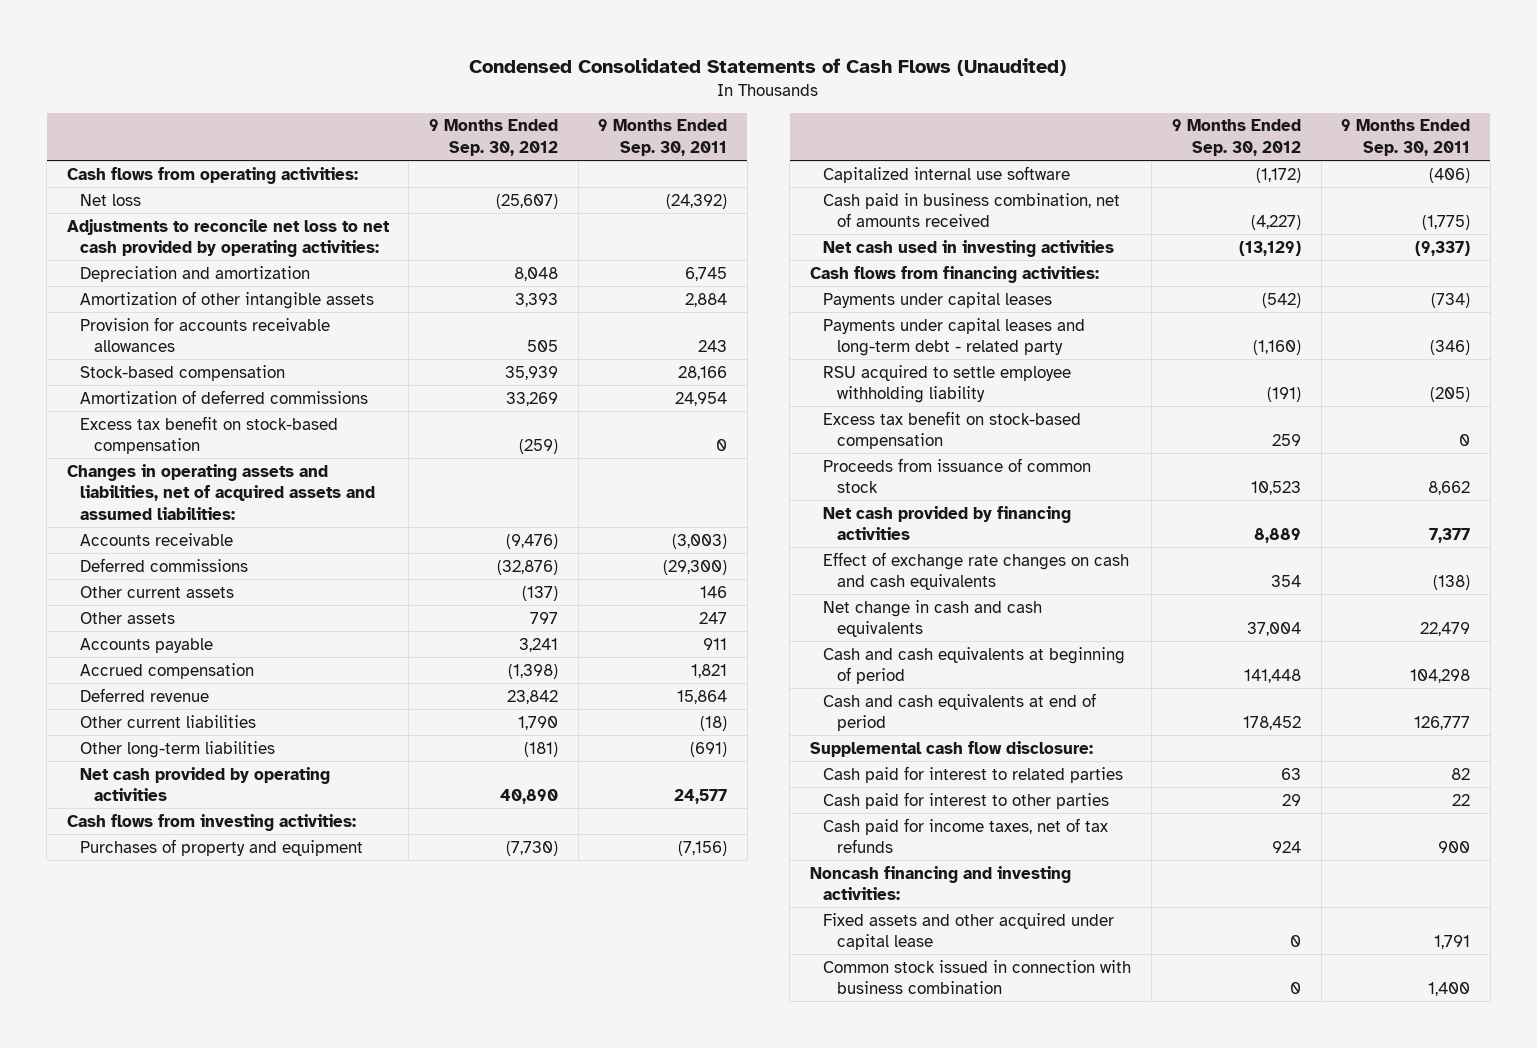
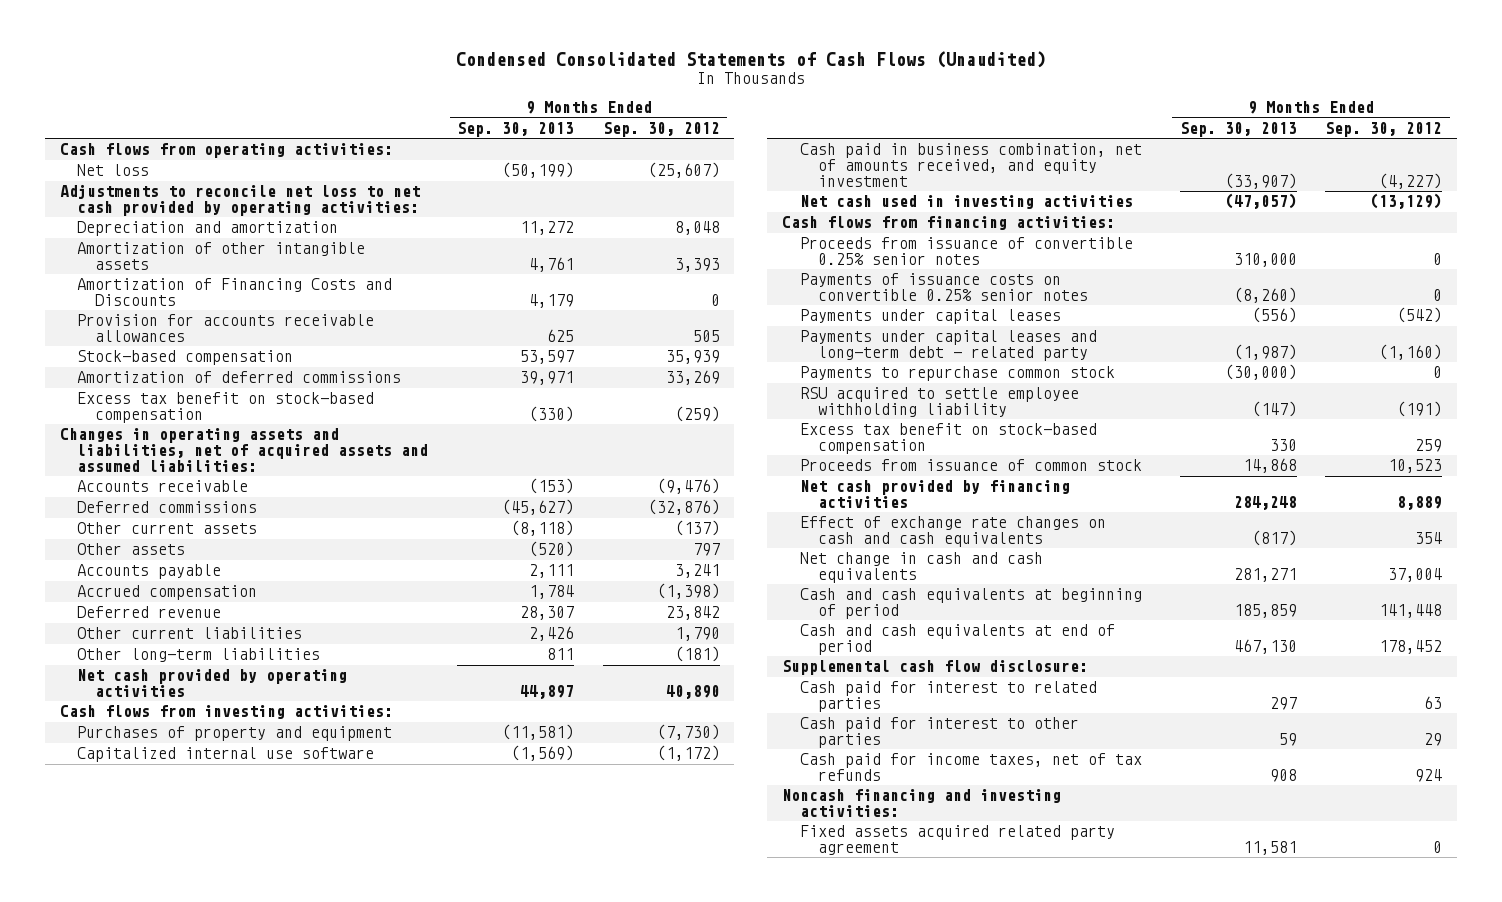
[598,119,728,156] 9 Months Ended Sep. 30, 2011 -> none
none -> [457,122,575,138] Sep. 30, 2013
none -> [77,278,393,307] Amortization of Financing Costs and Discounts
[823,192,1121,228] Cash paid in business combination, net of amounts received -> [799,143,1142,187] Cash paid in business combination, net of amounts received, and equity investment
none -> [799,237,1133,266] Proceeds from issuance of convertible 0.25% senior notes
none -> [799,273,1088,302] Payments of issuance costs on convertible 0.25% senior notes
none -> [799,366,1115,382] Payments to repurchase common stock
[823,912,1115,951] Fixed assets and other acquired under capital lease -> none
[823,959,1132,995] Common stock issued in connection with business combination -> none
none -> [799,825,1115,856] Fixed assets acquired related party agreement

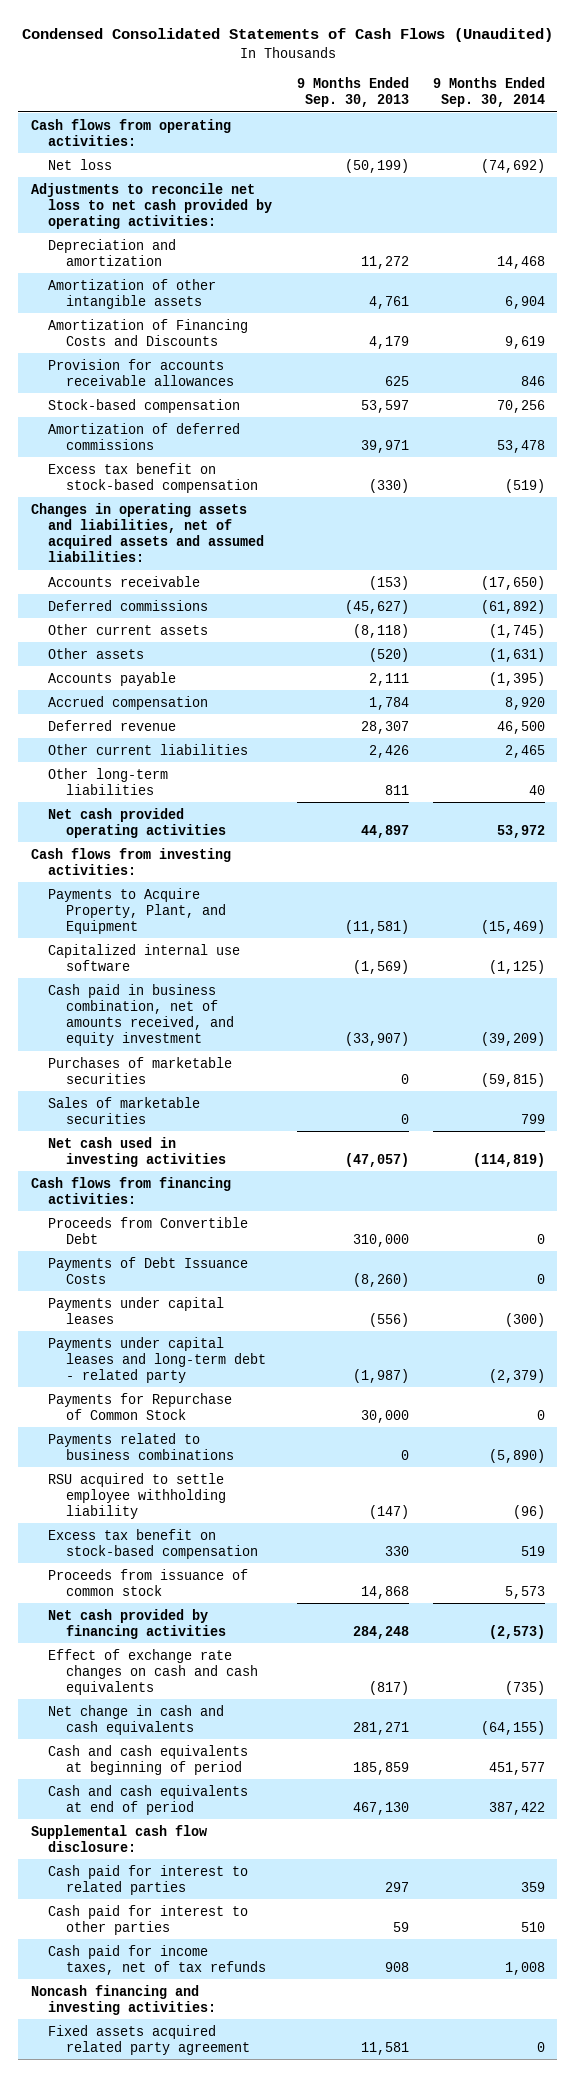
[602,122,720,138] Sep. 30, 2012 -> none
none -> [433,76,546,108] 9 Months Ended Sep. 30, 2014
[77,669,348,698] Net cash provided by operating activities -> [48,807,226,838] Net cash provided operating activities
[77,726,393,742] Purchases of property and equipment -> [48,887,226,934] Payments to Acquire Property, Plant, and Equipment
none -> [48,1056,233,1084] Purchases of marketable securities
none -> [48,1096,201,1124] Sales of marketable securities
[799,237,1133,266] Proceeds from issuance of convertible 0.25% senior notes -> [48,1216,249,1244] Proceeds from Convertible Debt
[799,273,1088,302] Payments of issuance costs on convertible 0.25% senior notes -> [48,1256,249,1284] Payments of Debt Issuance Costs
[799,366,1115,382] Payments to repurchase common stock -> [48,1392,233,1420] Payments for Repurchase of Common Stock
[1224,364,1297,381] (30,000) -> [360,1409,409,1423] 30,000
none -> [48,1432,234,1460] Payments related to business combinations

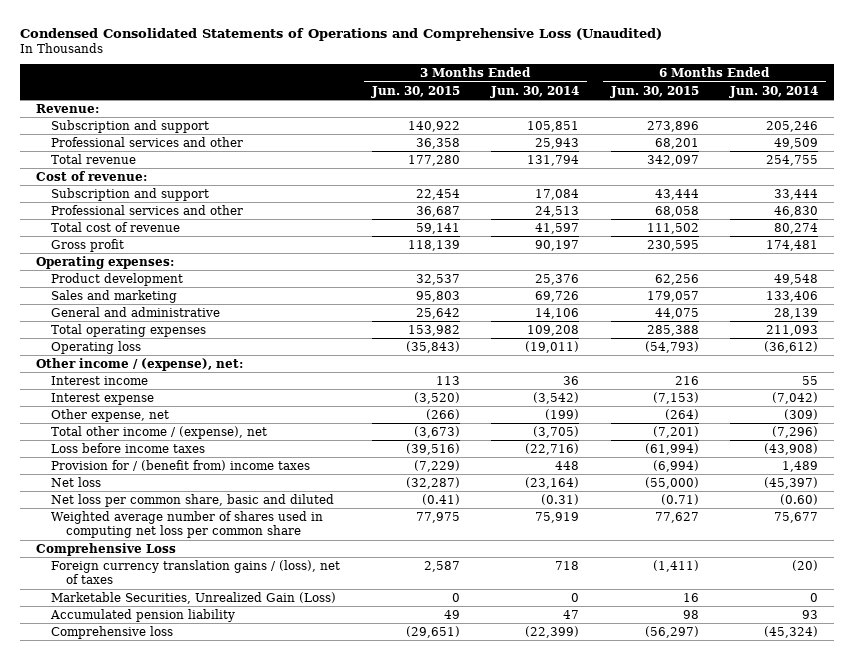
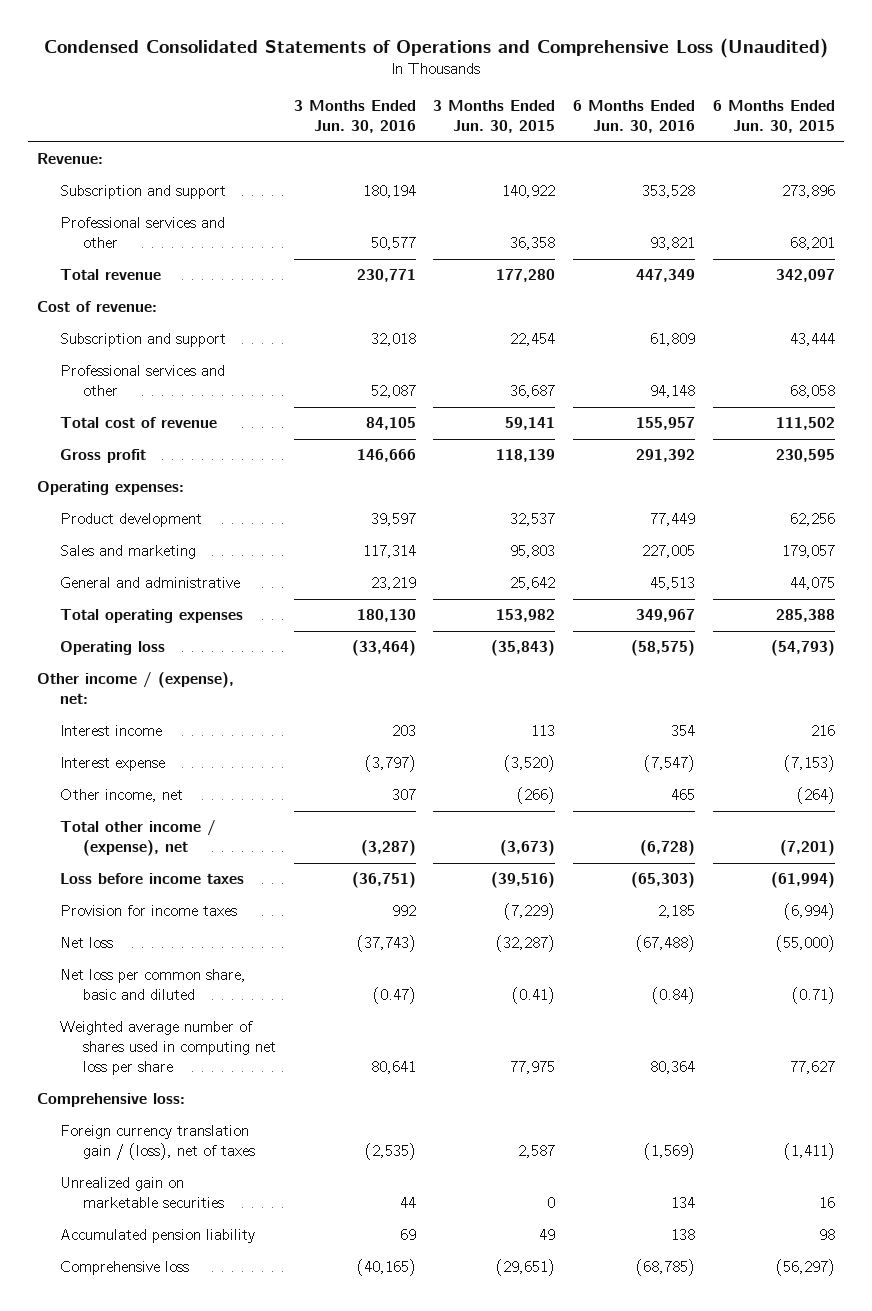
[490,85,580,98] Jun. 30, 2014 -> none
[729,85,819,98] Jun. 30, 2014 -> none
none -> [293,100,416,134] 3 Months Ended Jun. 30, 2016
none -> [573,100,696,134] 6 Months Ended Jun. 30, 2016
[51,408,170,422] Other expense, net -> [59,789,183,803] Other income, net
[51,459,311,471] Provision for / (benefit from) income taxes -> [59,905,237,917] Provision for income taxes
[51,510,324,539] Weighted average number of shares used in computing net loss per common share -> [59,1021,276,1076] Weighted average number of shares used in computing net loss per share
[35,542,176,556] Comprehensive Loss -> [36,1093,185,1108] Comprehensive loss:
[51,559,341,585] Foreign currency translation gains / (loss), net of taxes -> [59,1125,255,1161] Foreign currency translation gain / (loss), net of taxes
[51,591,337,604] Marketable Securities, Unrealized Gain (Loss) -> [59,1177,224,1209] Unrealized gain on marketable securities

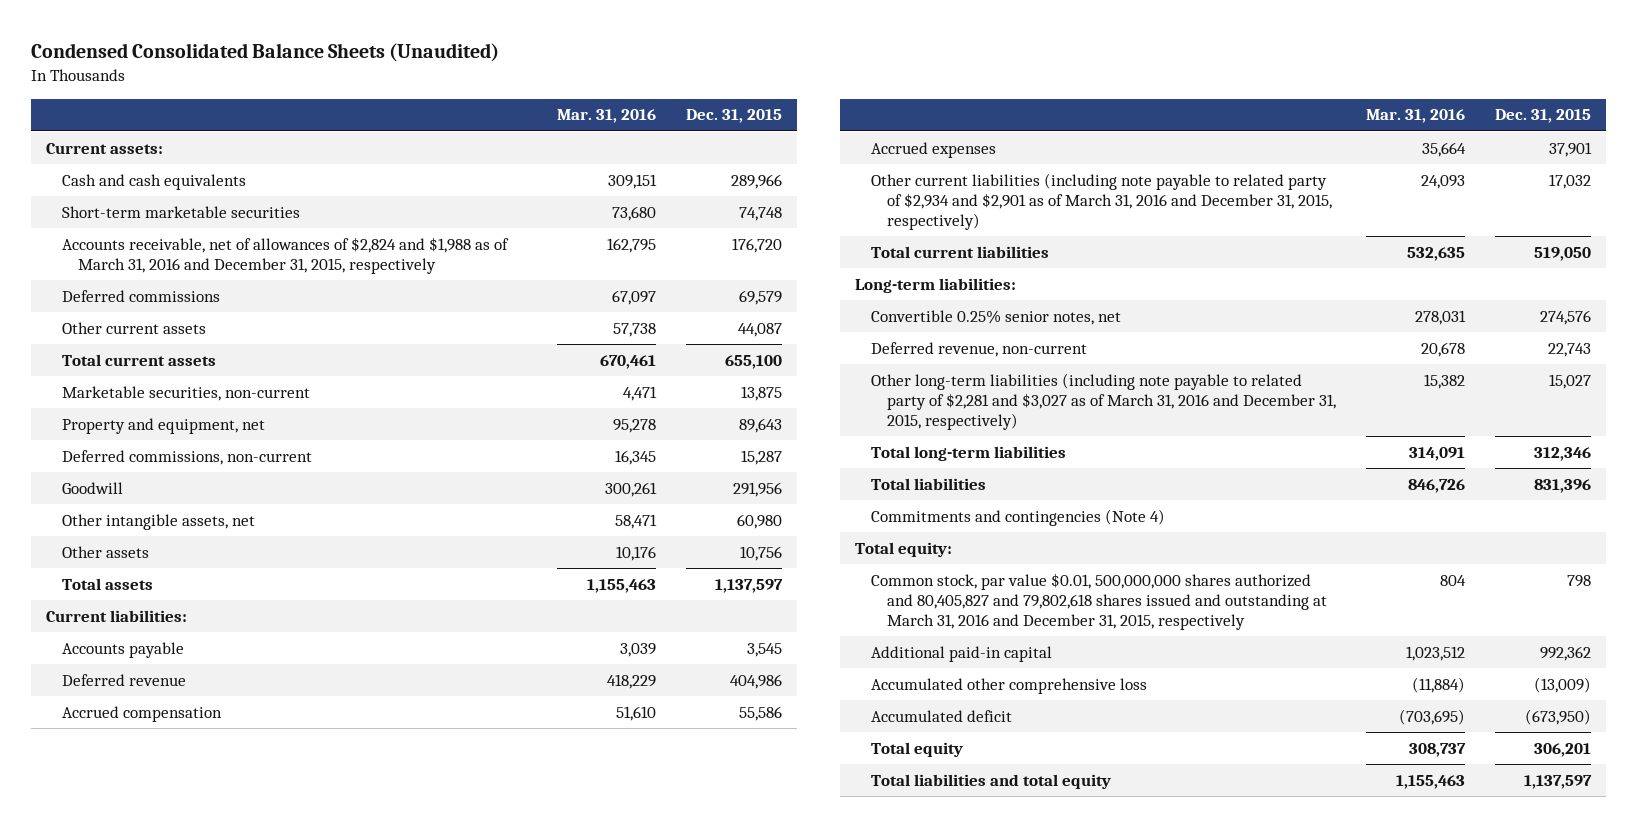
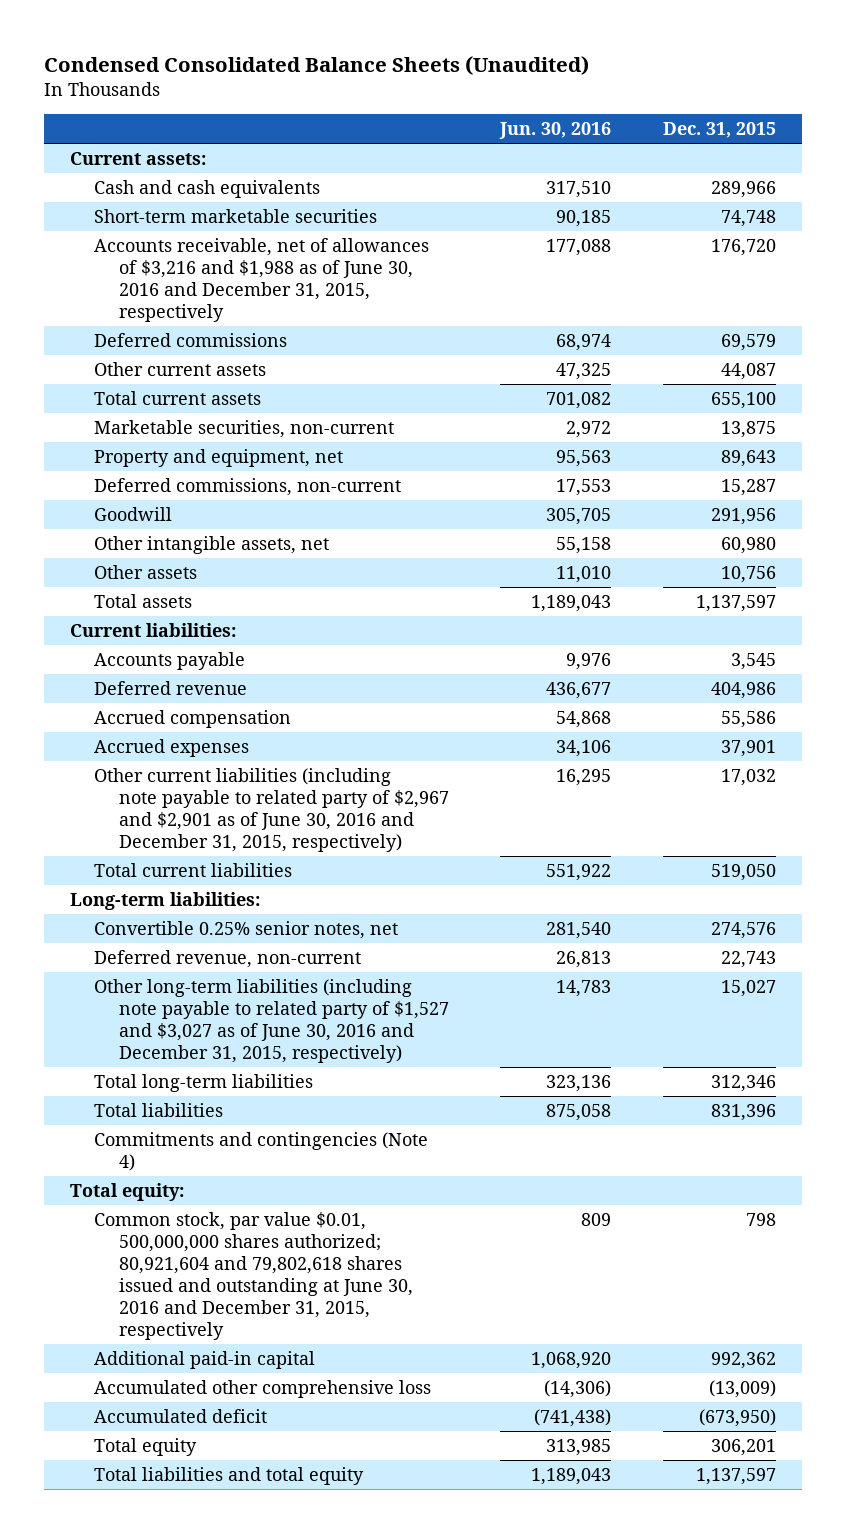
[557,109,657,124] Mar. 31, 2016 -> none
none -> [499,122,612,140] Jun. 30, 2016
[62,236,510,275] Accounts receivable, net of allowances of $2,824 and $1,988 as of March 31, 2016 and December 31, 2015, respectively -> [94,237,430,323] Accounts receivable, net of allowances of $3,216 and $1,988 as of June 30, 2016 and December 31, 2015, respectively
[870,172,1332,231] Other current liabilities (including note payable to related party of $2,934 and $2,901 as of March 31, 2016 and December 31, 2015, respectively) -> [94,767,449,853] Other current liabilities (including note payable to related party of $2,967 and $2,901 as of June 30, 2016 and December 31, 2015, respectively)
[870,372,1336,431] Other long-term liabilities (including note payable to related party of $2,281 and $3,027 as of March 31, 2016 and December 31, 2015, respectively) -> [94,978,449,1064] Other long-term liabilities (including note payable to related party of $1,527 and $3,027 as of June 30, 2016 and December 31, 2015, respectively)
[870,572,1327,631] Common stock, par value $0.01, 500,000,000 shares authorized and 80,405,827 and 79,802,618 shares issued and outstanding at March 31, 2016 and December 31, 2015, respectively -> [94,1211,413,1341] Common stock, par value $0.01, 500,000,000 shares authorized; 80,921,604 and 79,802,618 shares issued and outstanding at June 30, 2016 and December 31, 2015, respectively

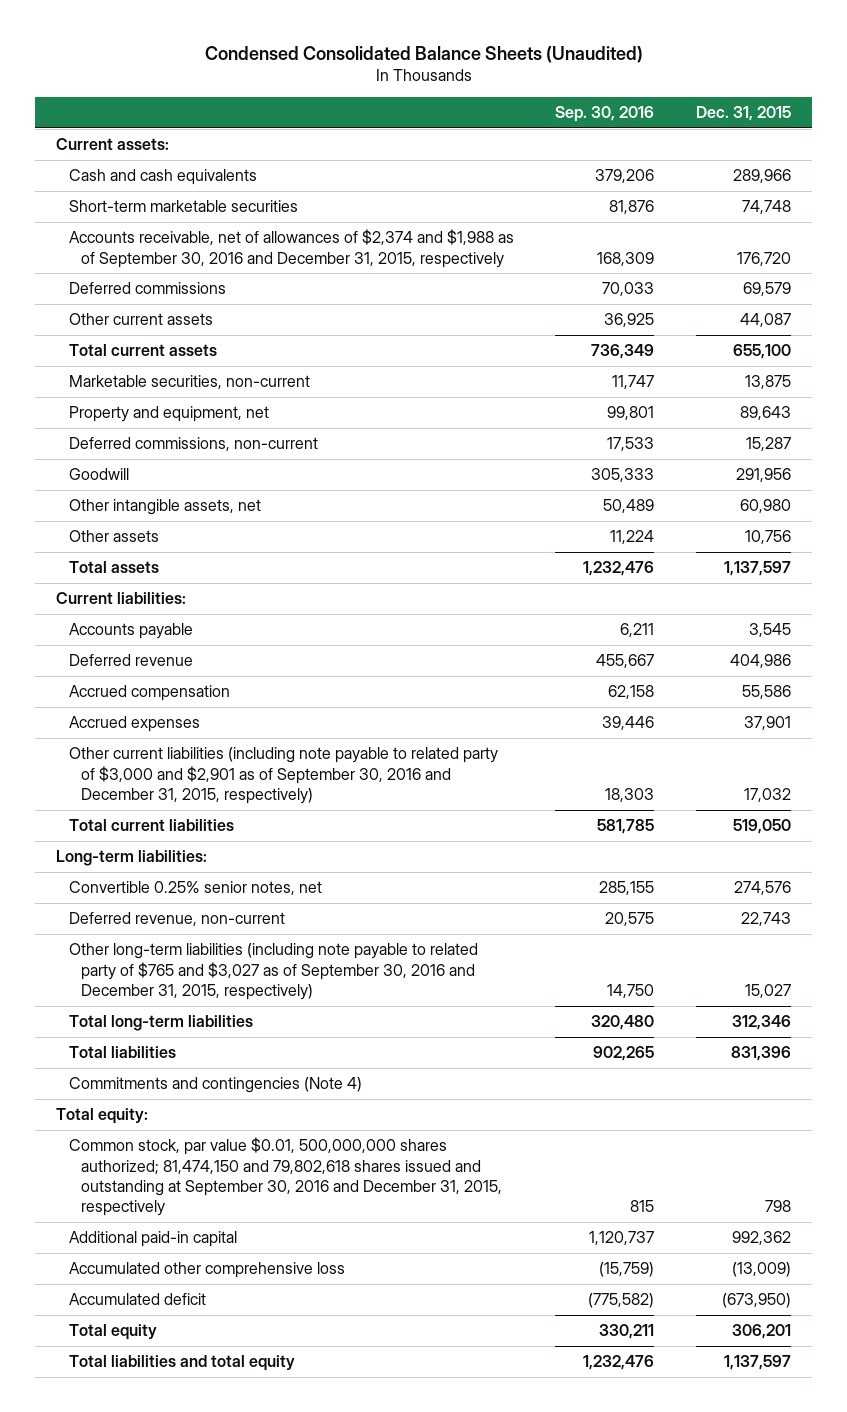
[499,122,612,140] Jun. 30, 2016 -> none
none -> [555,106,655,123] Sep. 30, 2016
[94,237,430,323] Accounts receivable, net of allowances of $3,216 and $1,988 as of June 30, 2016 and December 31, 2015, respectively -> [68,229,514,268] Accounts receivable, net of allowances of $2,374 and $1,988 as of September 30, 2016 and December 31, 2015, respectively
[94,767,449,853] Other current liabilities (including note payable to related party of $2,967 and $2,901 as of June 30, 2016 and December 31, 2015, respectively) -> [68,747,498,804] Other current liabilities (including note payable to related party of $3,000 and $2,901 as of September 30, 2016 and December 31, 2015, respectively)
[94,978,449,1064] Other long-term liabilities (including note payable to related party of $1,527 and $3,027 as of June 30, 2016 and December 31, 2015, respectively) -> [68,943,478,1000] Other long-term liabilities (including note payable to related party of $765 and $3,027 as of September 30, 2016 and December 31, 2015, respectively)
[94,1211,413,1341] Common stock, par value $0.01, 500,000,000 shares authorized; 80,921,604 and 79,802,618 shares issued and outstanding at June 30, 2016 and December 31, 2015, respectively -> [68,1137,503,1217] Common stock, par value $0.01, 500,000,000 shares authorized; 81,474,150 and 79,802,618 shares issued and outstanding at September 30, 2016 and December 31, 2015, respectively

